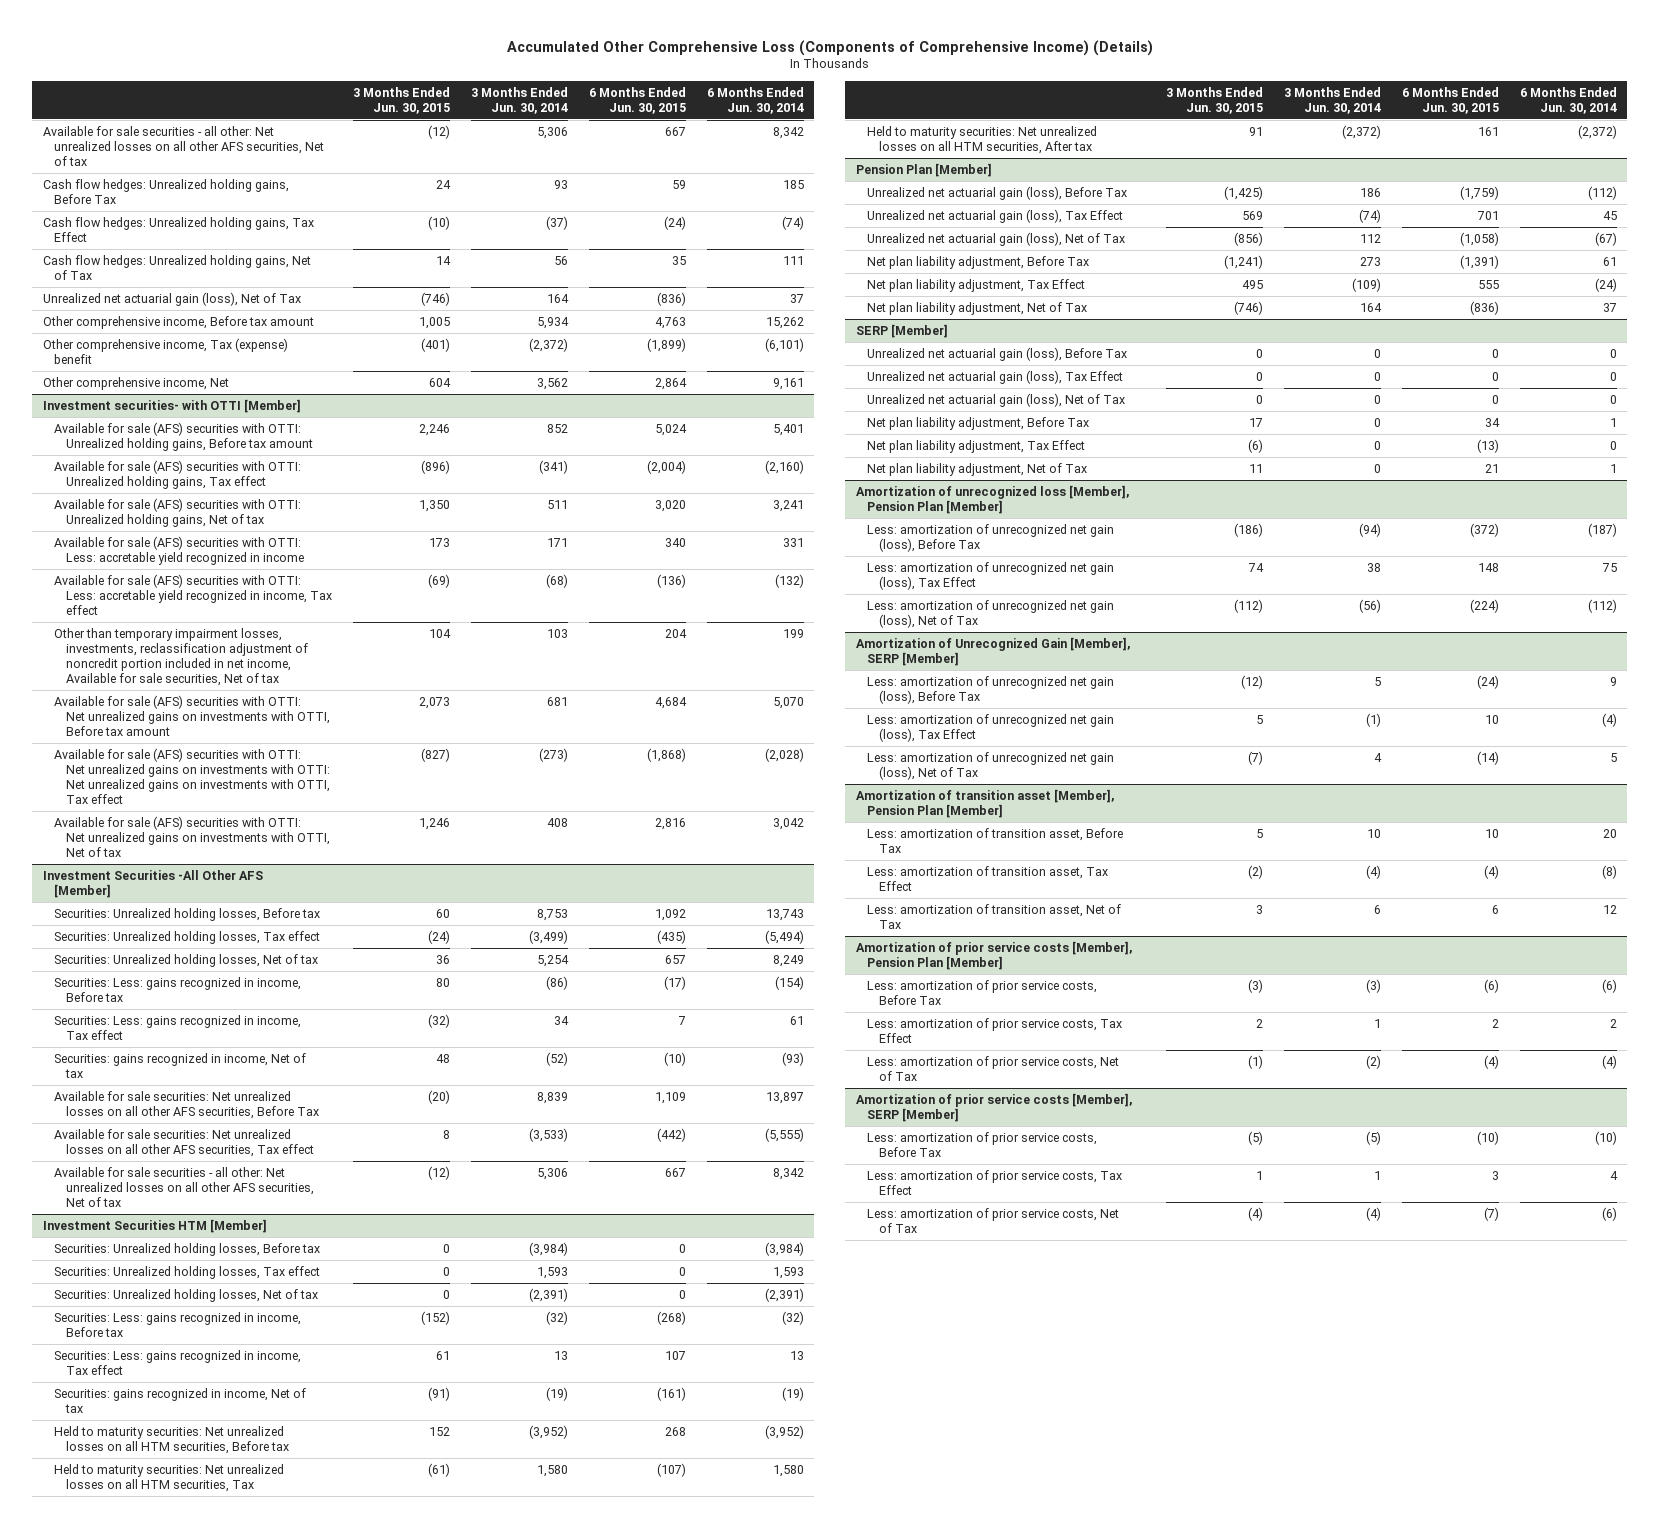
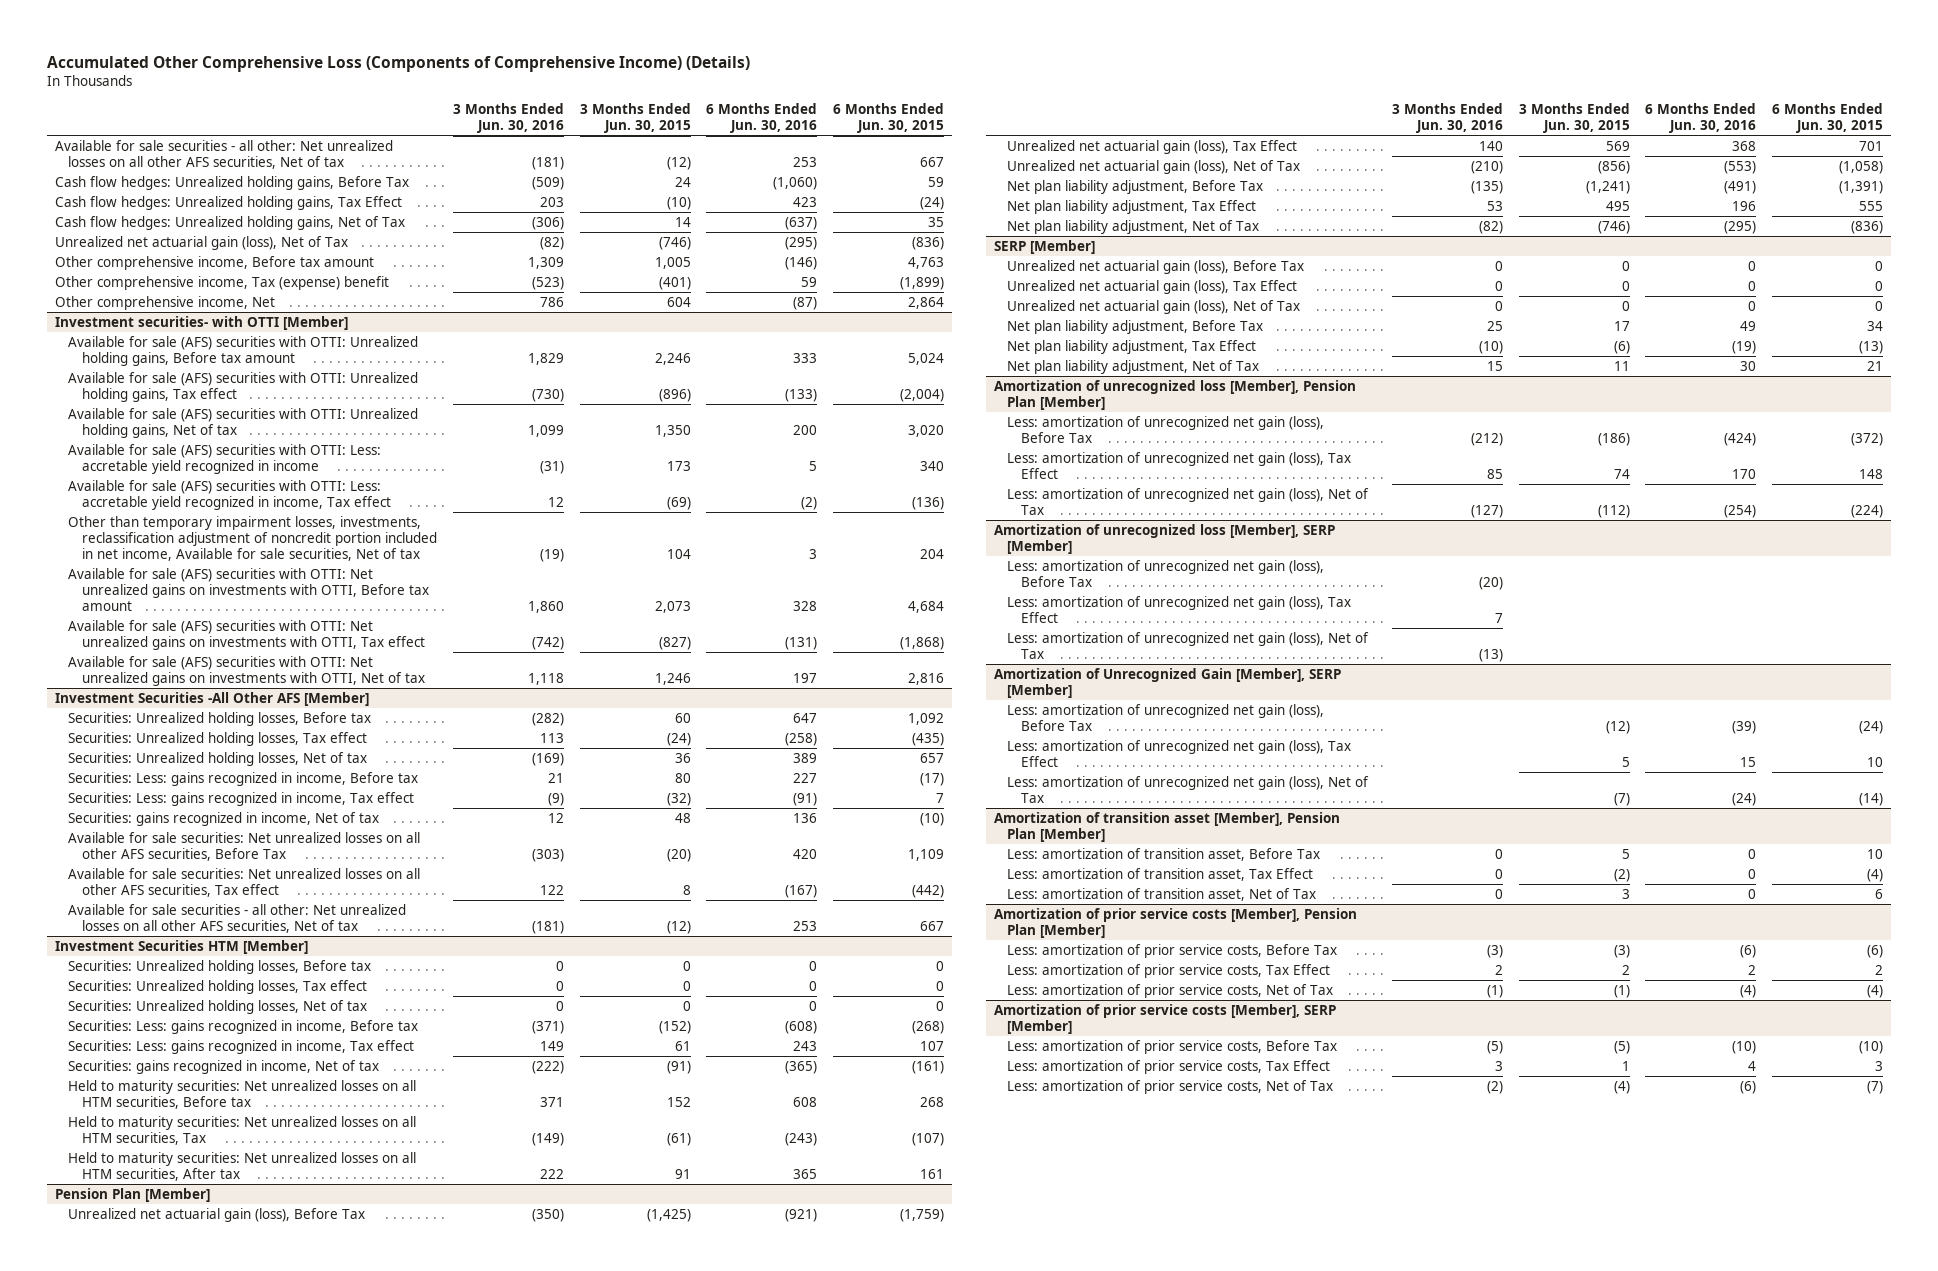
[470,86,568,114] 3 Months Ended Jun. 30, 2014 -> none
[706,86,804,114] 6 Months Ended Jun. 30, 2014 -> none
none -> [452,102,564,134] 3 Months Ended Jun. 30, 2016
none -> [706,102,818,134] 6 Months Ended Jun. 30, 2016
[54,747,331,804] Available for sale (AFS) securities with OTTI: Net unrealized gains on investments with OTTI: Net unrealized gains on investments with OTTI, Tax effect -> [68,619,425,651] Available for sale (AFS) securities with OTTI: Net unrealized gains on investments with OTTI, Tax effect
none -> [993,523,1335,555] Amortization of unrecognized loss [Member], SERP [Member]
none -> [1007,559,1325,588] Less: amortization of unrecognized net gain (loss), Before Tax
none -> [1007,595,1352,624] Less: amortization of unrecognized net gain (loss), Tax Effect
none -> [1007,631,1370,660] Less: amortization of unrecognized net gain (loss), Net of Tax

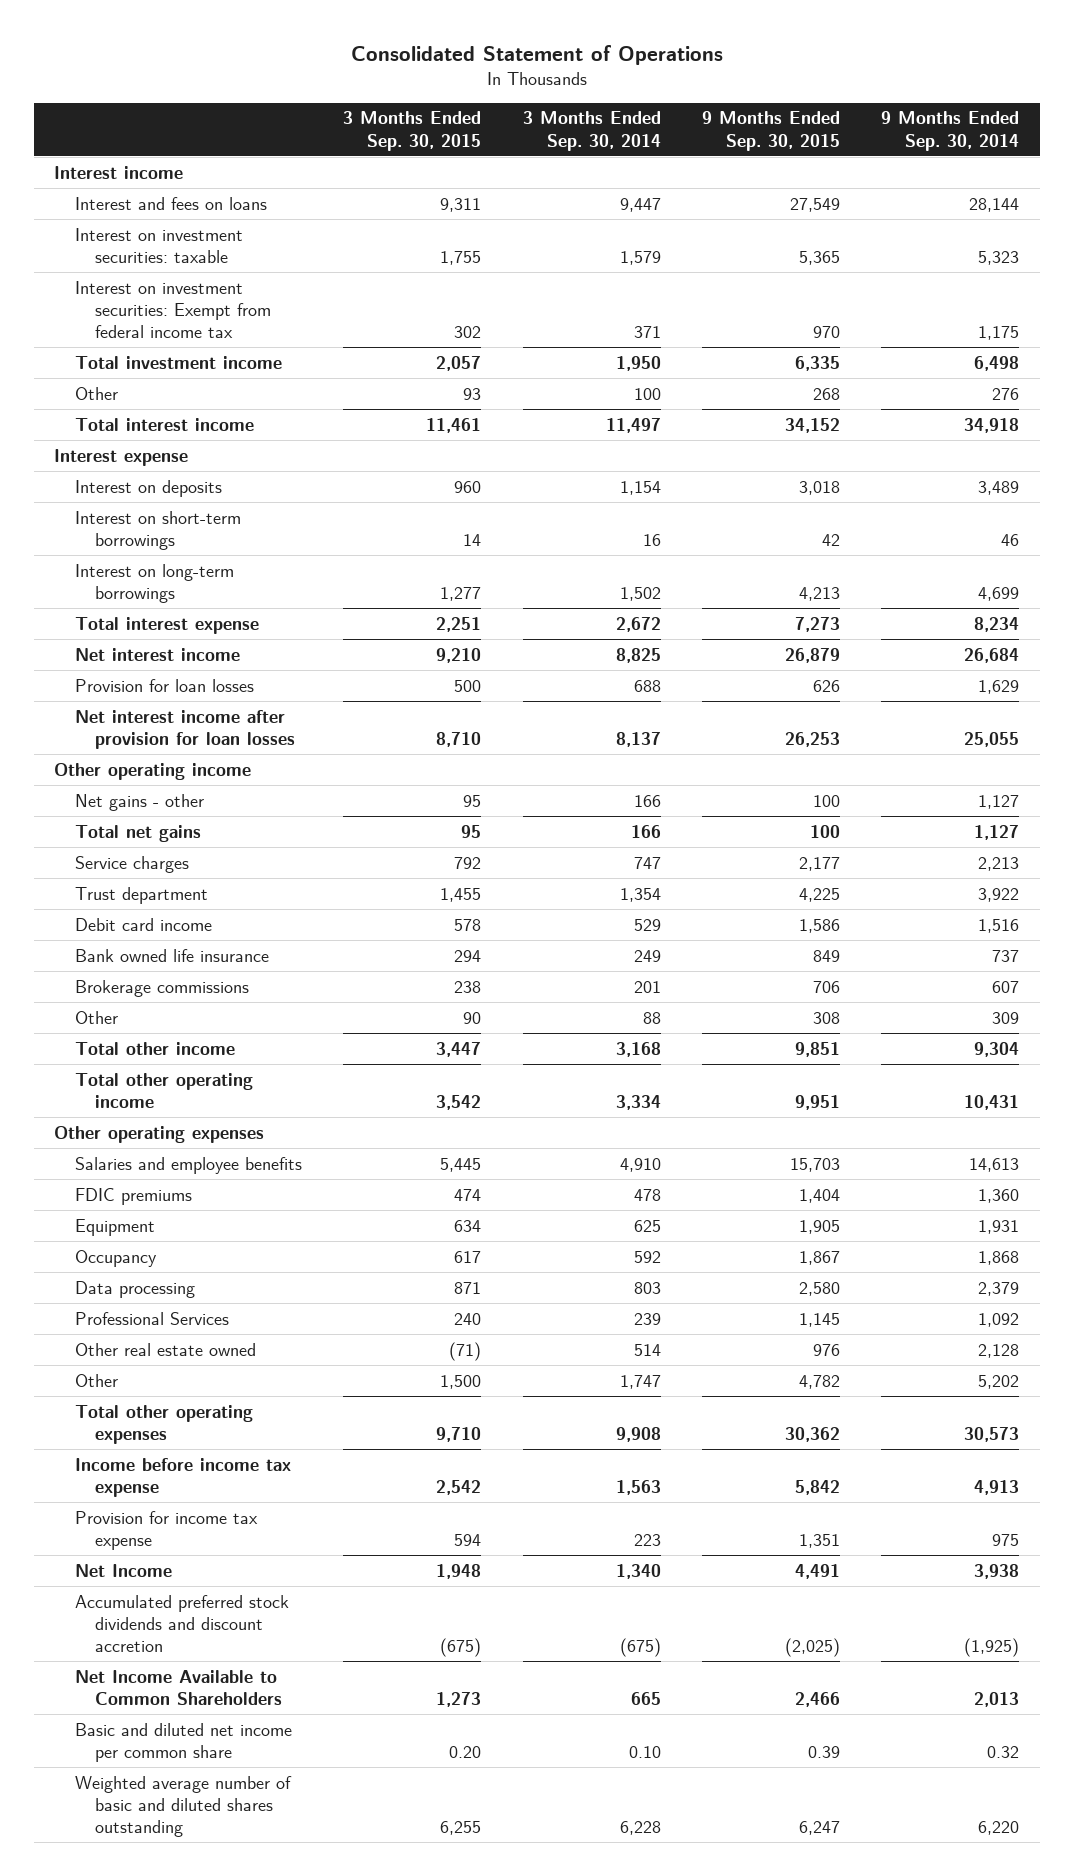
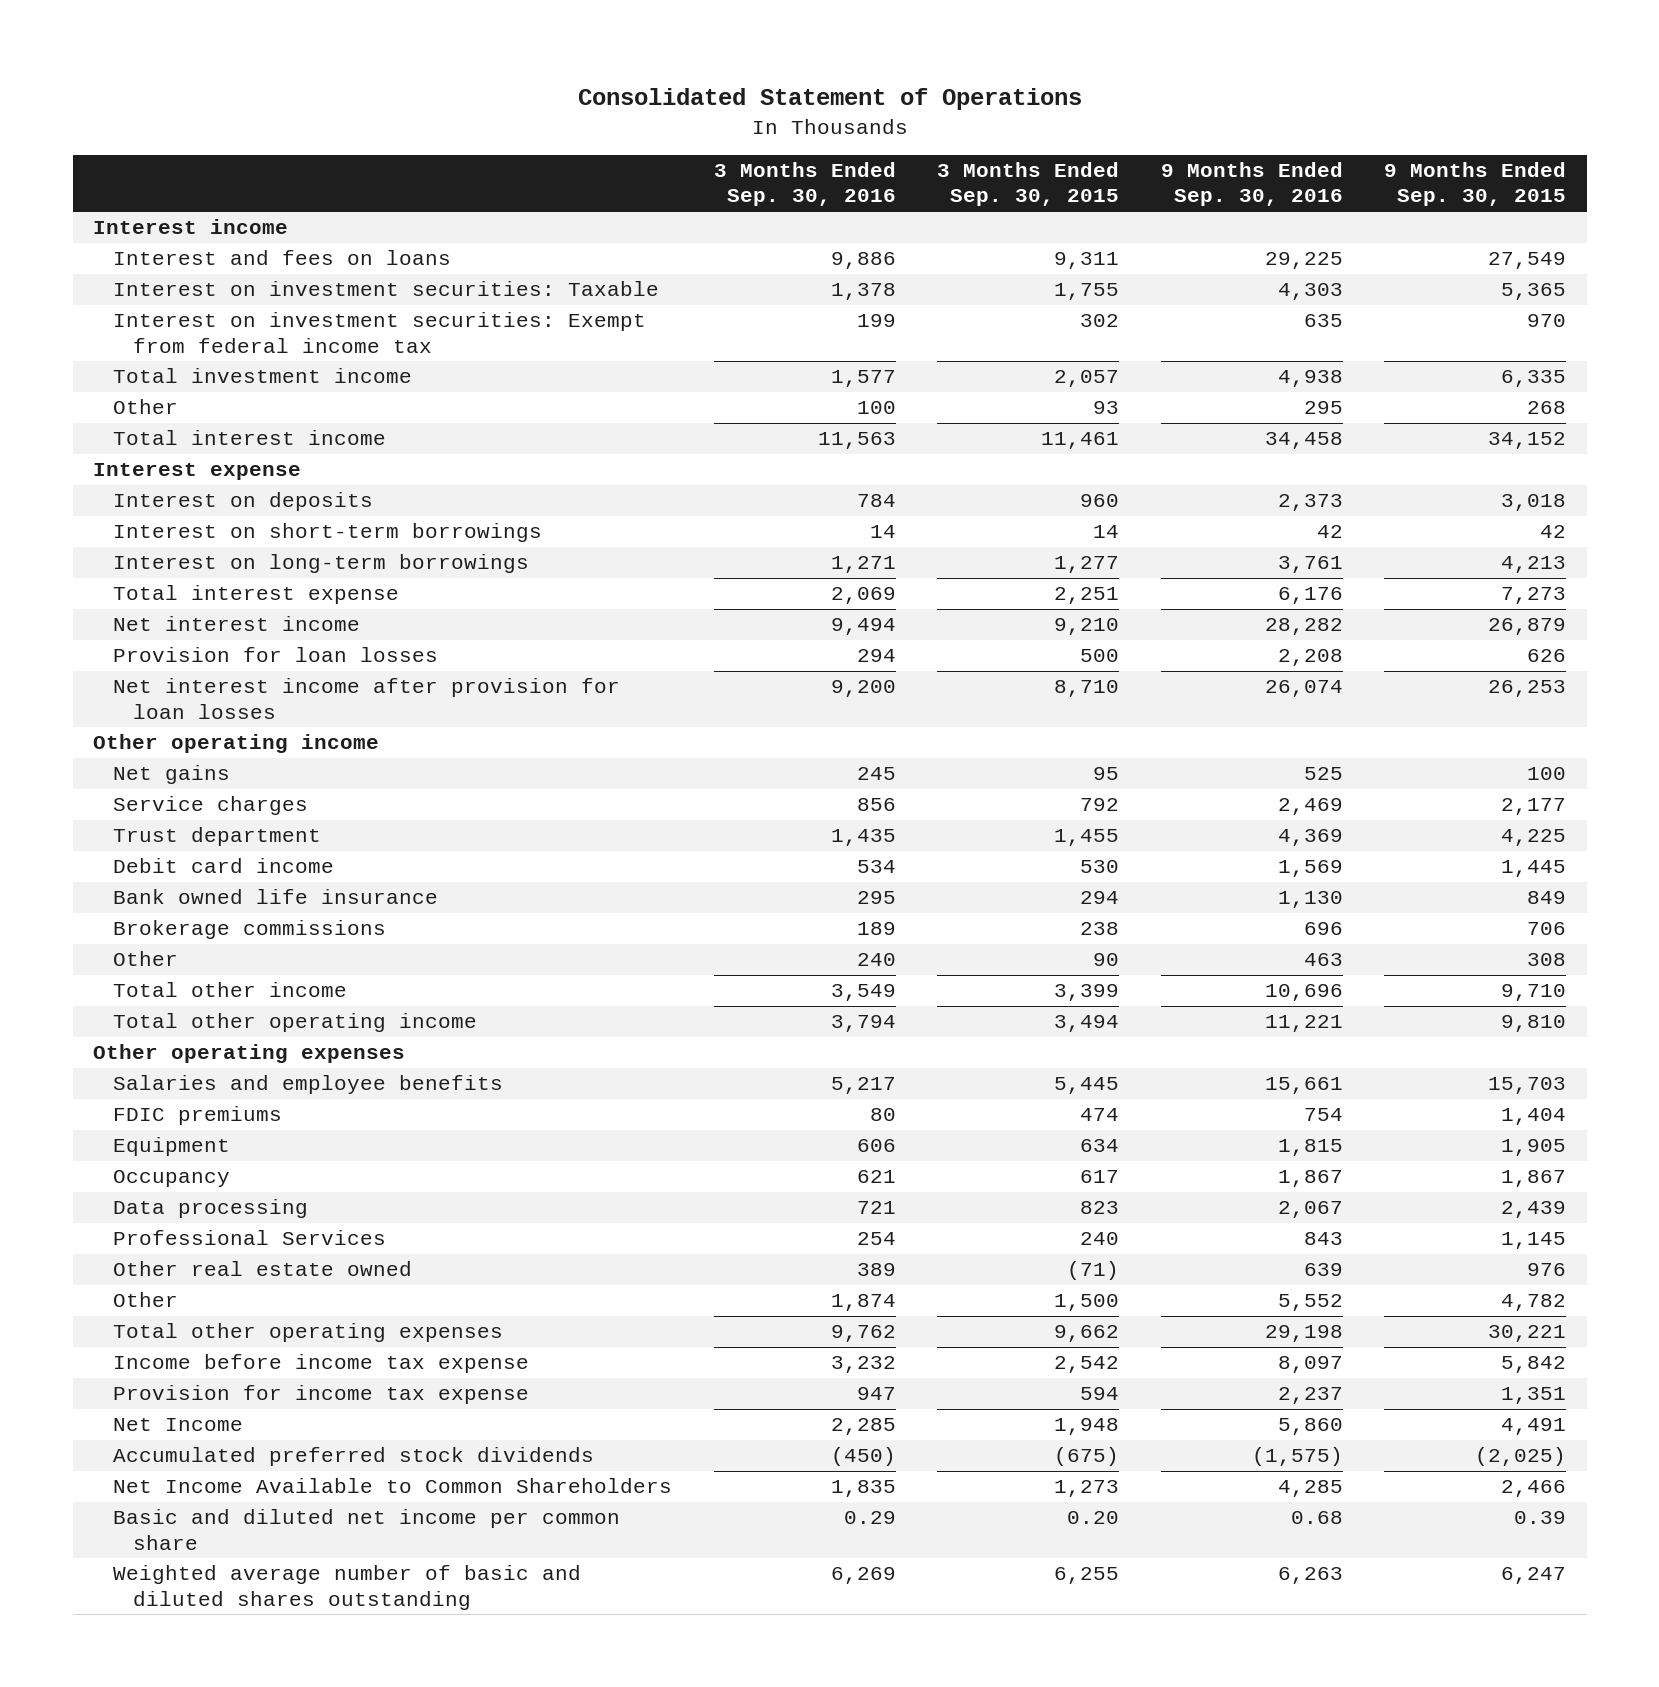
[522,111,661,151] 3 Months Ended Sep. 30, 2014 -> none
[881,111,1020,151] 9 Months Ended Sep. 30, 2014 -> none
none -> [713,162,896,207] 3 Months Ended Sep. 30, 2016
none -> [1160,162,1343,207] 9 Months Ended Sep. 30, 2016
[74,227,243,263] Interest on investment securities: taxable -> [113,281,660,297] Interest on investment securities: Taxable
[74,793,204,811] Net gains - other -> none
[74,824,201,842] Total net gains -> [113,765,231,785] Net gains
[454,918,482,931] 578 -> [1080,860,1120,874] 530
[798,918,840,933] 1,586 -> [1500,860,1566,878] 1,445
[436,1041,482,1057] 3,447 -> [1054,984,1120,1002] 3,399
[794,1041,840,1057] 9,851 -> [1500,984,1566,1002] 9,710
[436,1094,482,1110] 3,542 -> [1054,1015,1120,1033] 3,494
[794,1094,840,1110] 9,951 -> [1500,1015,1566,1033] 9,810
[454,1281,482,1294] 871 -> [1080,1201,1120,1215] 823
[798,1281,840,1296] 2,580 -> [1500,1201,1566,1219] 2,439
[436,1426,482,1442] 9,710 -> [1054,1325,1120,1343] 9,662
[784,1426,840,1442] 30,362 -> [1487,1325,1566,1343] 30,221
[74,1594,289,1653] Accumulated preferred stock dividends and discount accretion -> [113,1447,595,1467] Accumulated preferred stock dividends

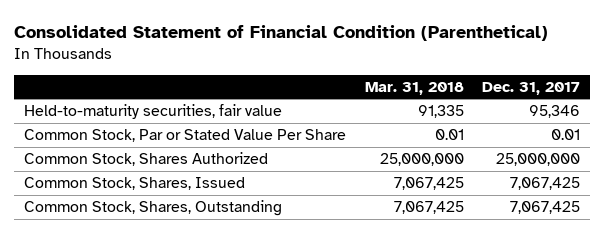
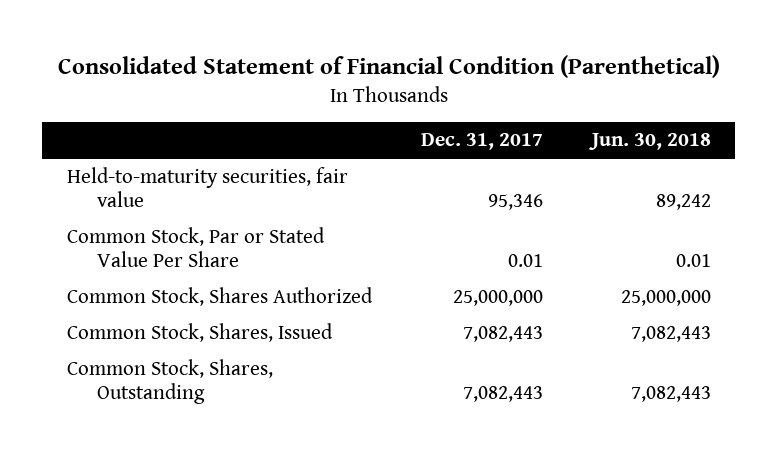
[364,81,464,95] Mar. 31, 2018 -> none
none -> [588,133,711,151] Jun. 30, 2018
[510,177,581,191] 7,067,425 -> [462,326,543,343] 7,082,443
[510,201,581,215] 7,067,425 -> [462,386,543,403] 7,082,443

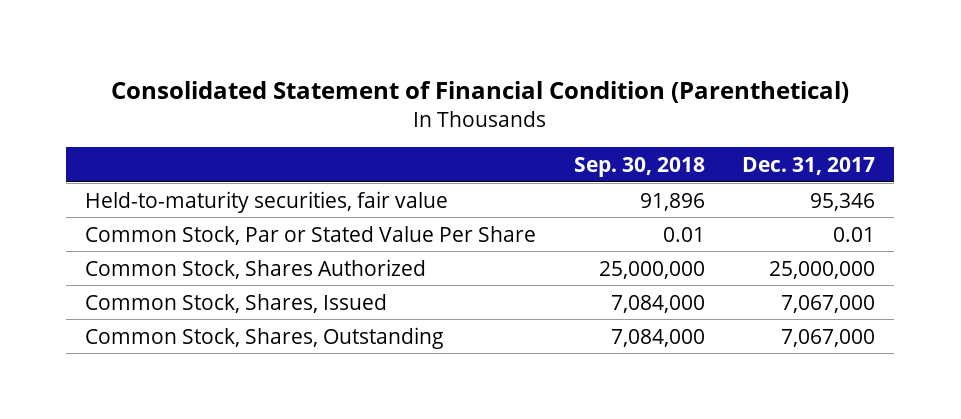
[588,133,711,151] Jun. 30, 2018 -> none
none -> [573,157,705,178] Sep. 30, 2018
[462,326,543,343] 7,082,443 -> [781,294,876,313] 7,067,000
[462,386,543,403] 7,082,443 -> [781,328,876,347] 7,067,000

